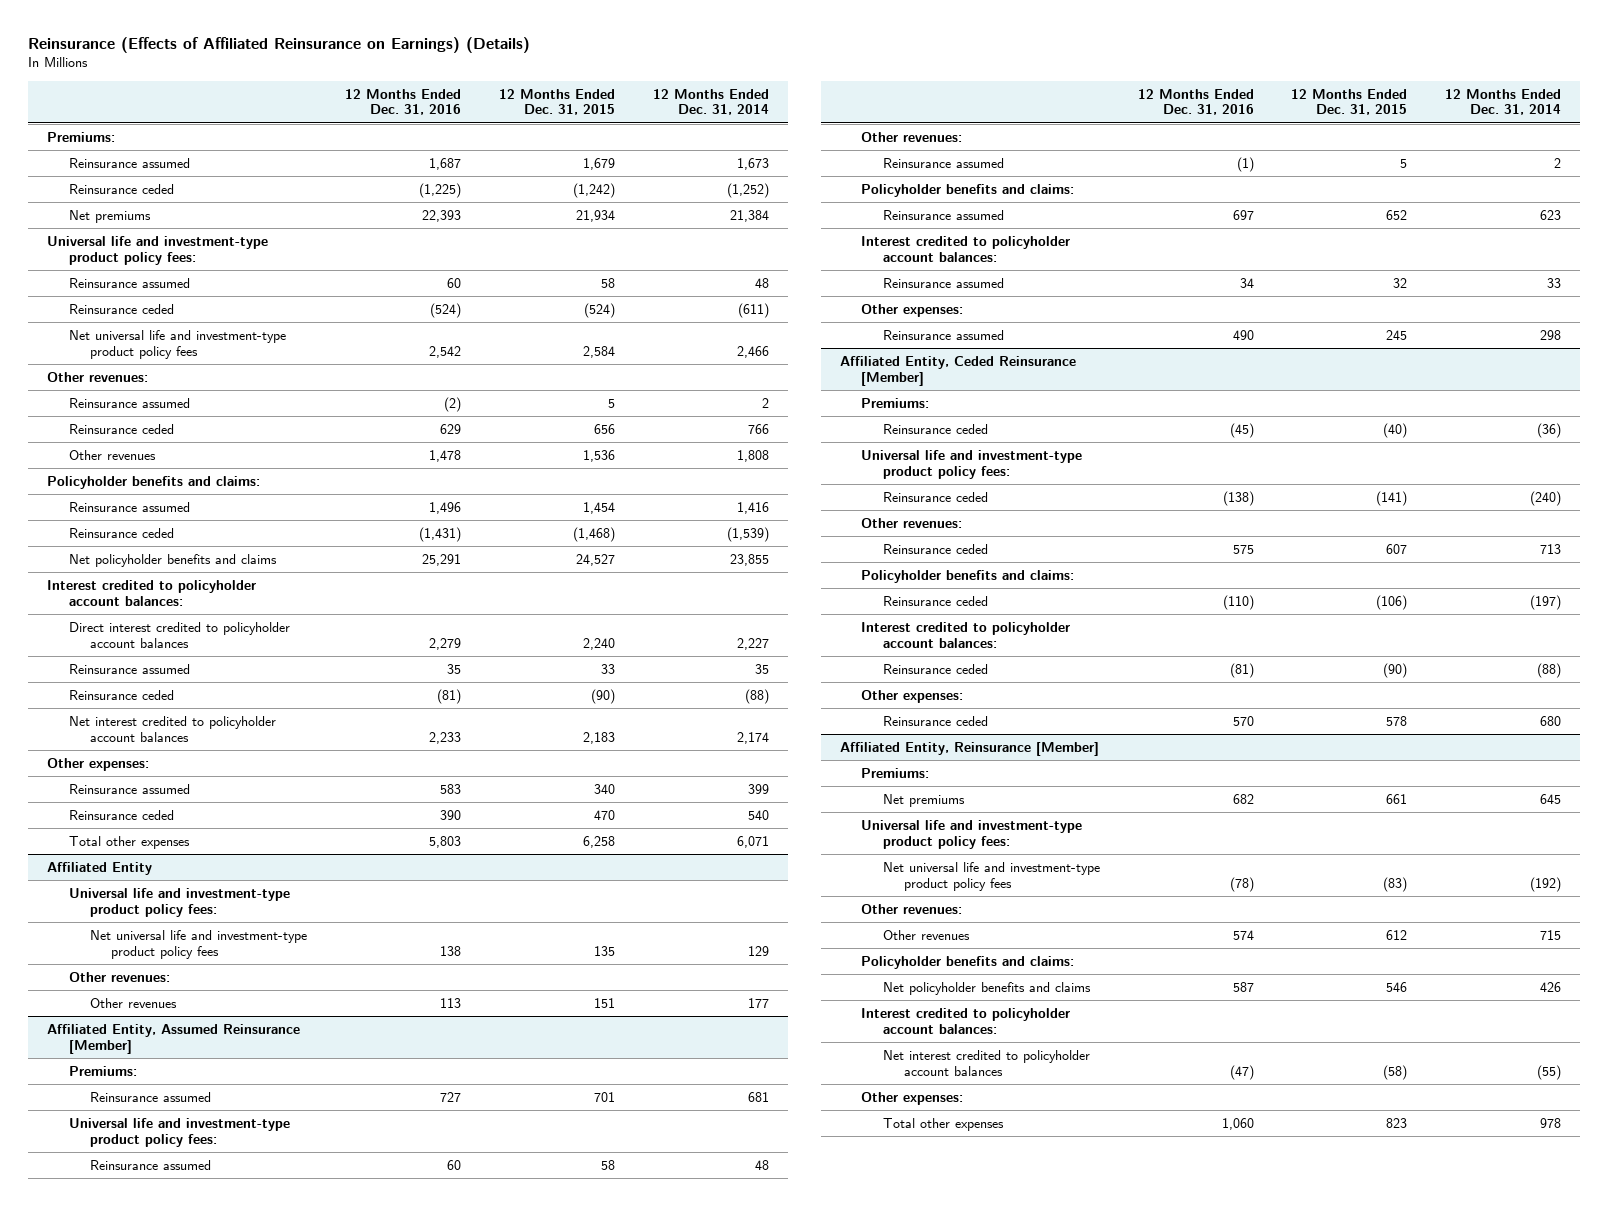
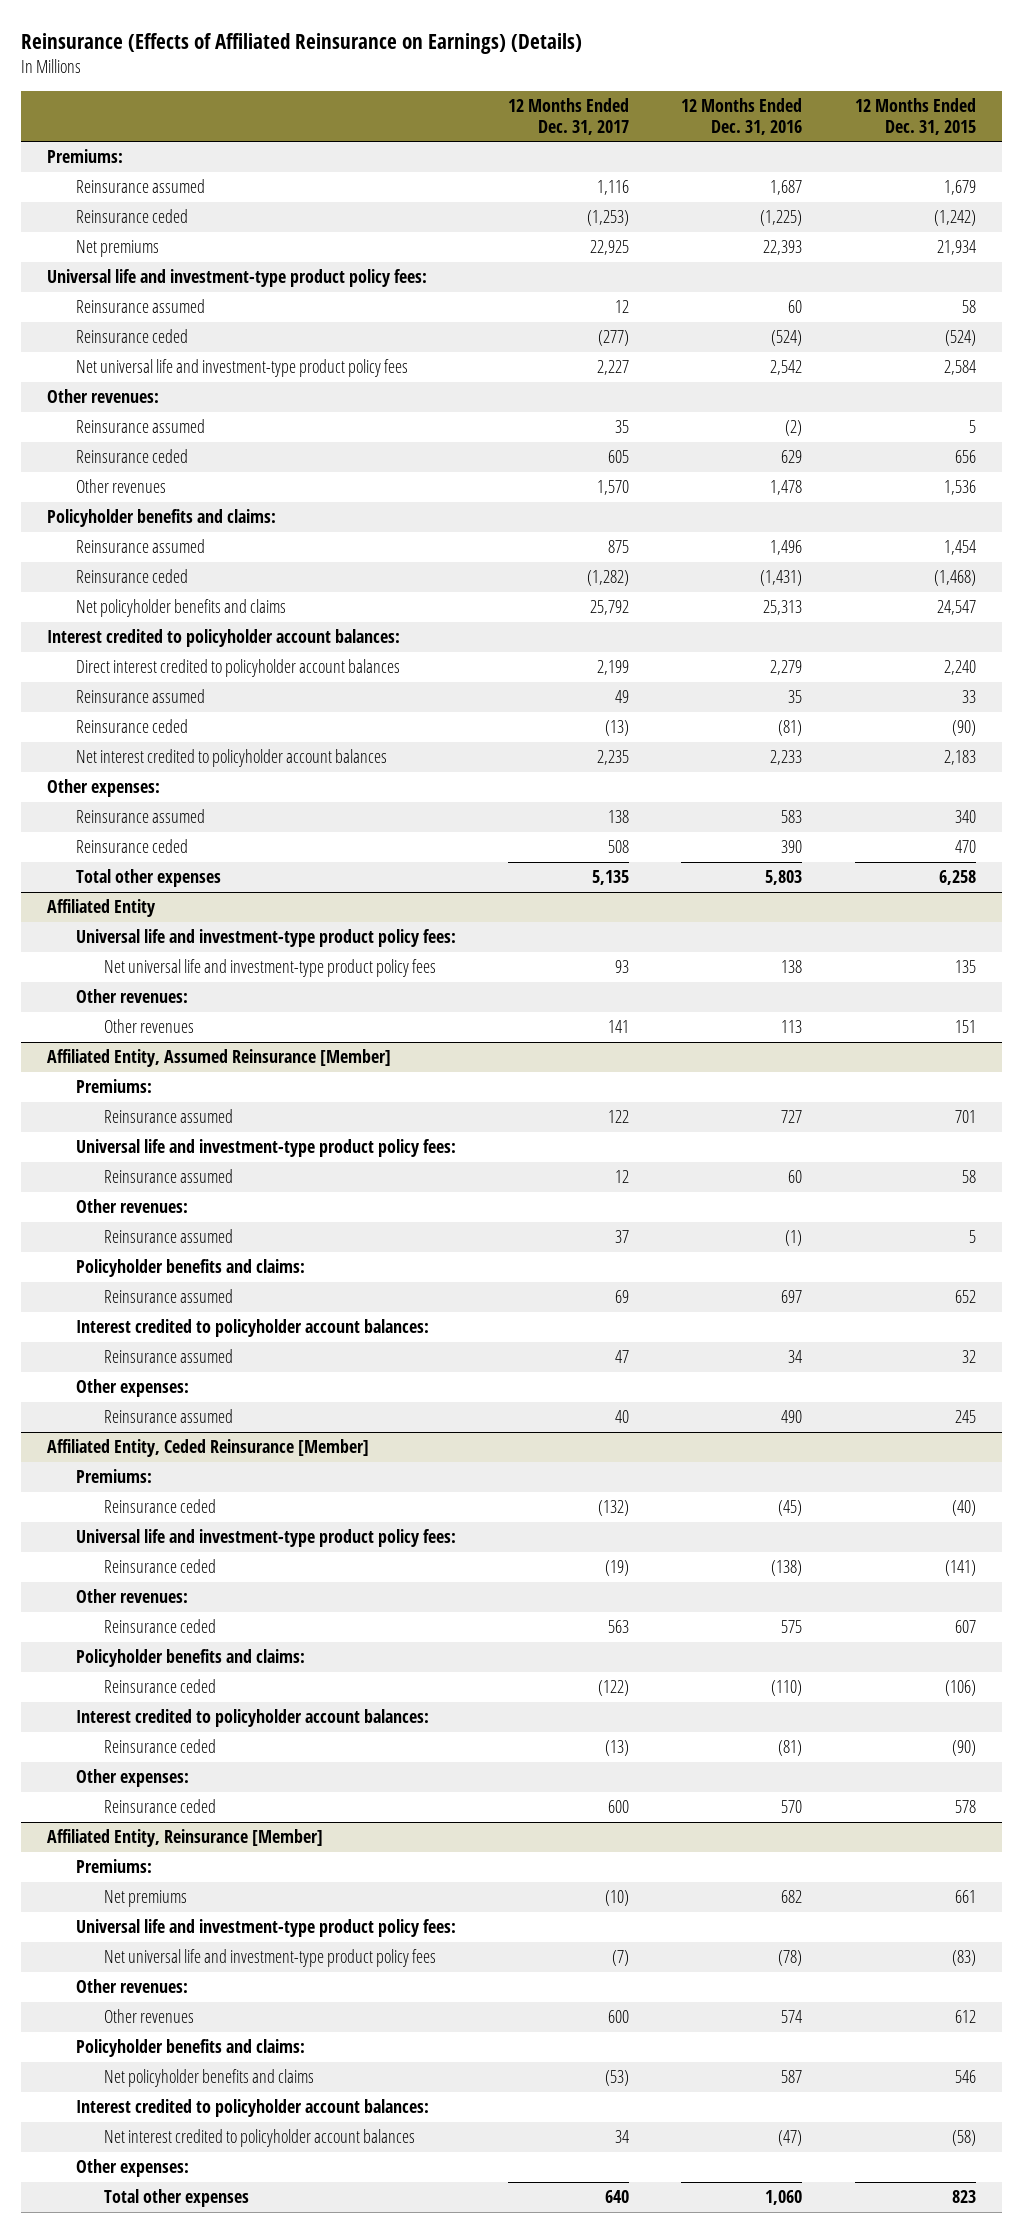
[652,88,769,116] 12 Months Ended Dec. 31, 2014 -> none
none -> [507,97,629,135] 12 Months Ended Dec. 31, 2017
[421,553,461,566] 25,291 -> [763,600,803,616] 25,313
[575,553,615,566] 24,527 -> [936,600,976,616] 24,547

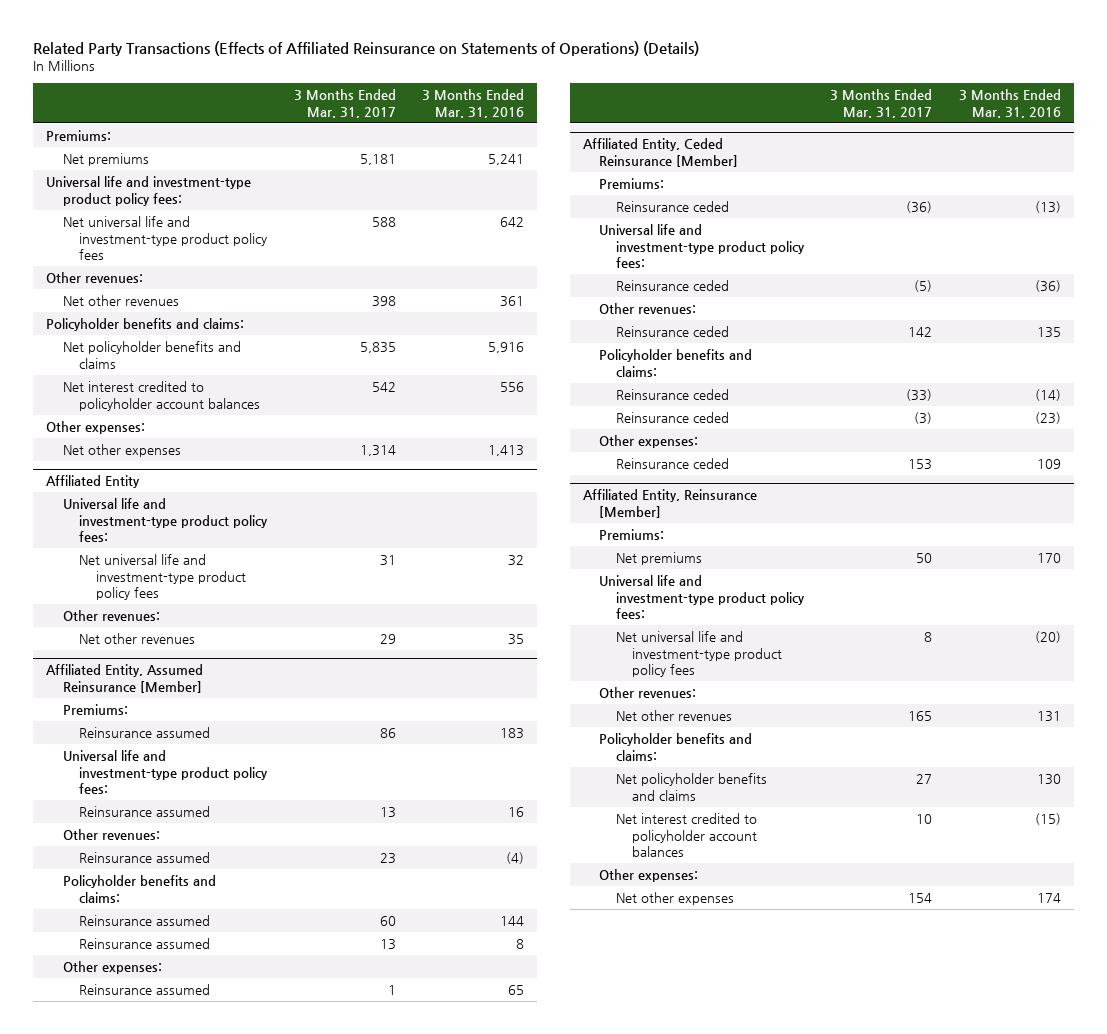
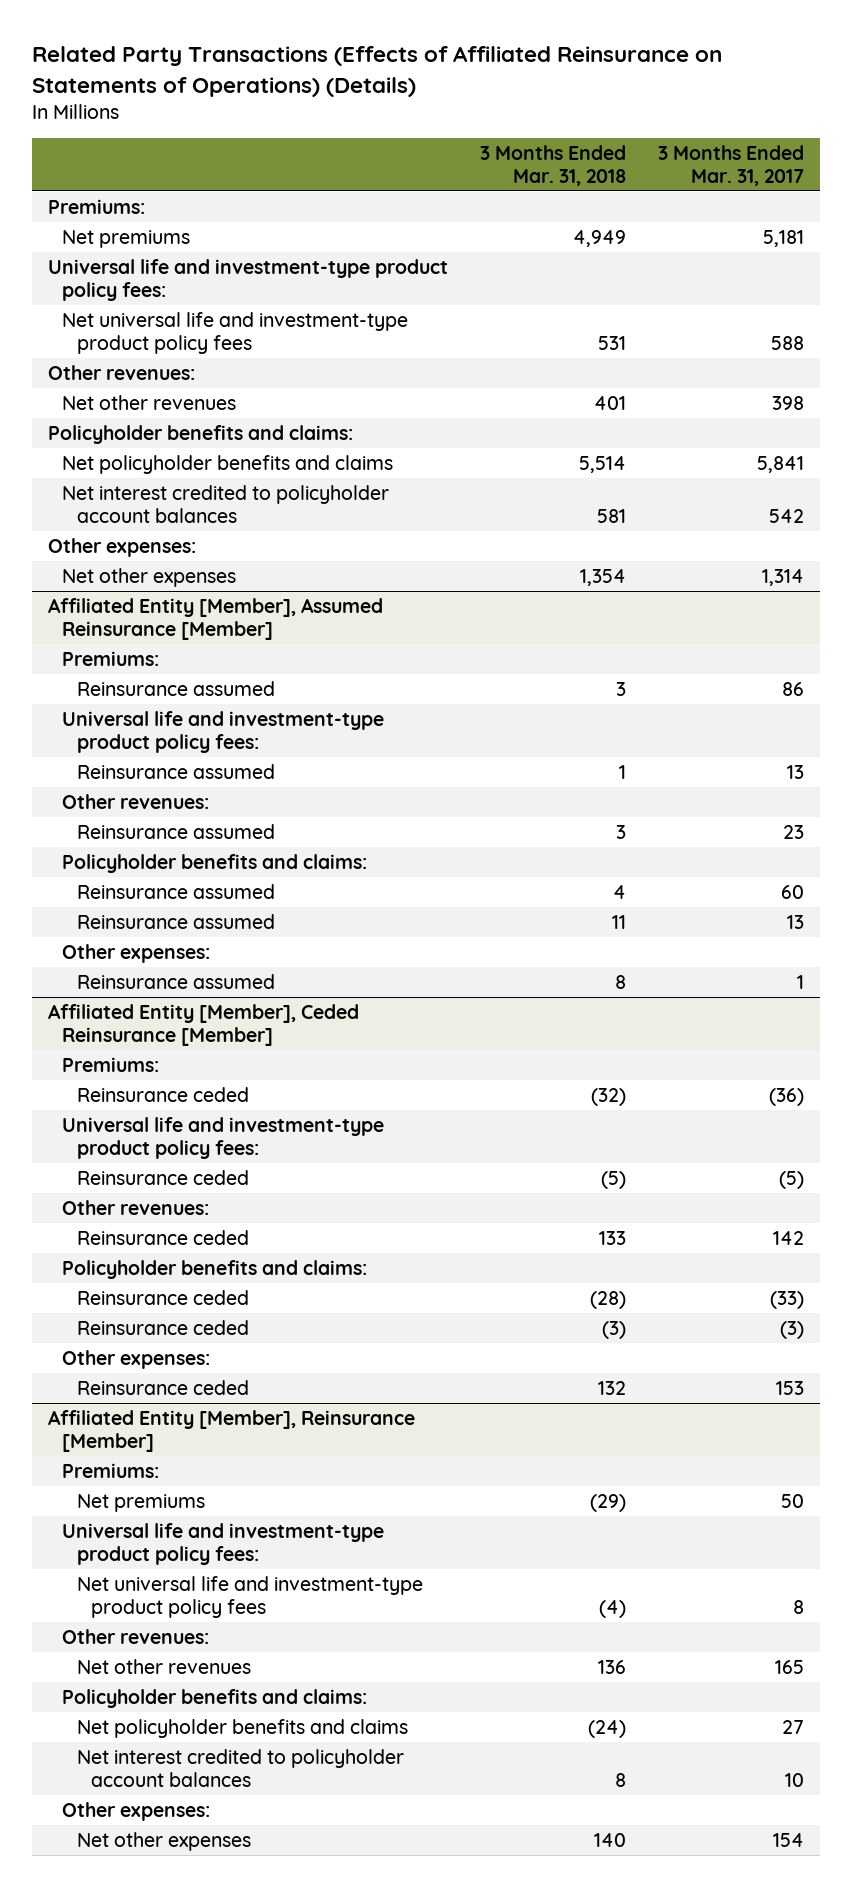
[422,89,525,118] 3 Months Ended Mar. 31, 2016 -> none
none -> [480,145,627,186] 3 Months Ended Mar. 31, 2018
[359,342,396,354] 5,835 -> [757,455,805,473] 5,841
[46,475,141,489] Affiliated Entity -> none
[62,498,269,543] Universal life and investment-type product policy fees: -> none
[79,554,246,601] Net universal life and investment-type product policy fees -> none
[62,610,160,622] Other revenues: -> none
[79,633,196,645] Net other revenues -> none
[46,664,204,693] Affiliated Entity, Assumed Reinsurance [Member] -> [48,597,384,640] Affiliated Entity [Member], Assumed Reinsurance [Member]
[582,138,739,167] Affiliated Entity, Ceded Reinsurance [Member] -> [48,1003,360,1046] Affiliated Entity [Member], Ceded Reinsurance [Member]
[582,489,757,518] Affiliated Entity, Reinsurance [Member] -> [48,1409,416,1452] Affiliated Entity [Member], Reinsurance [Member]

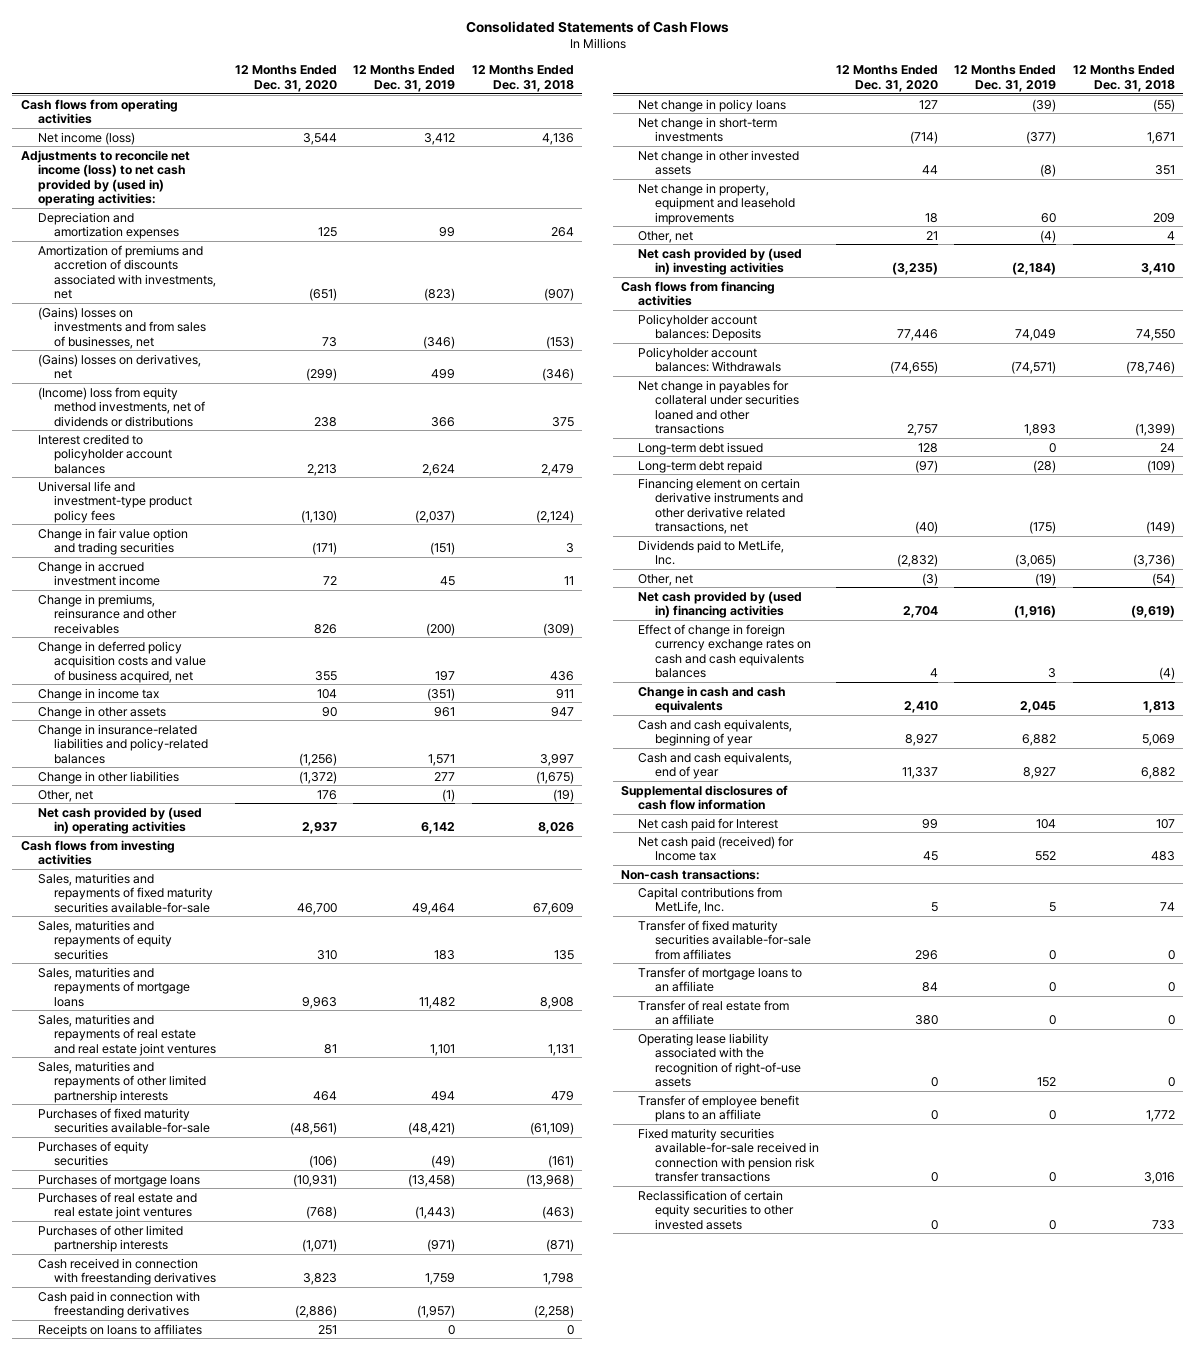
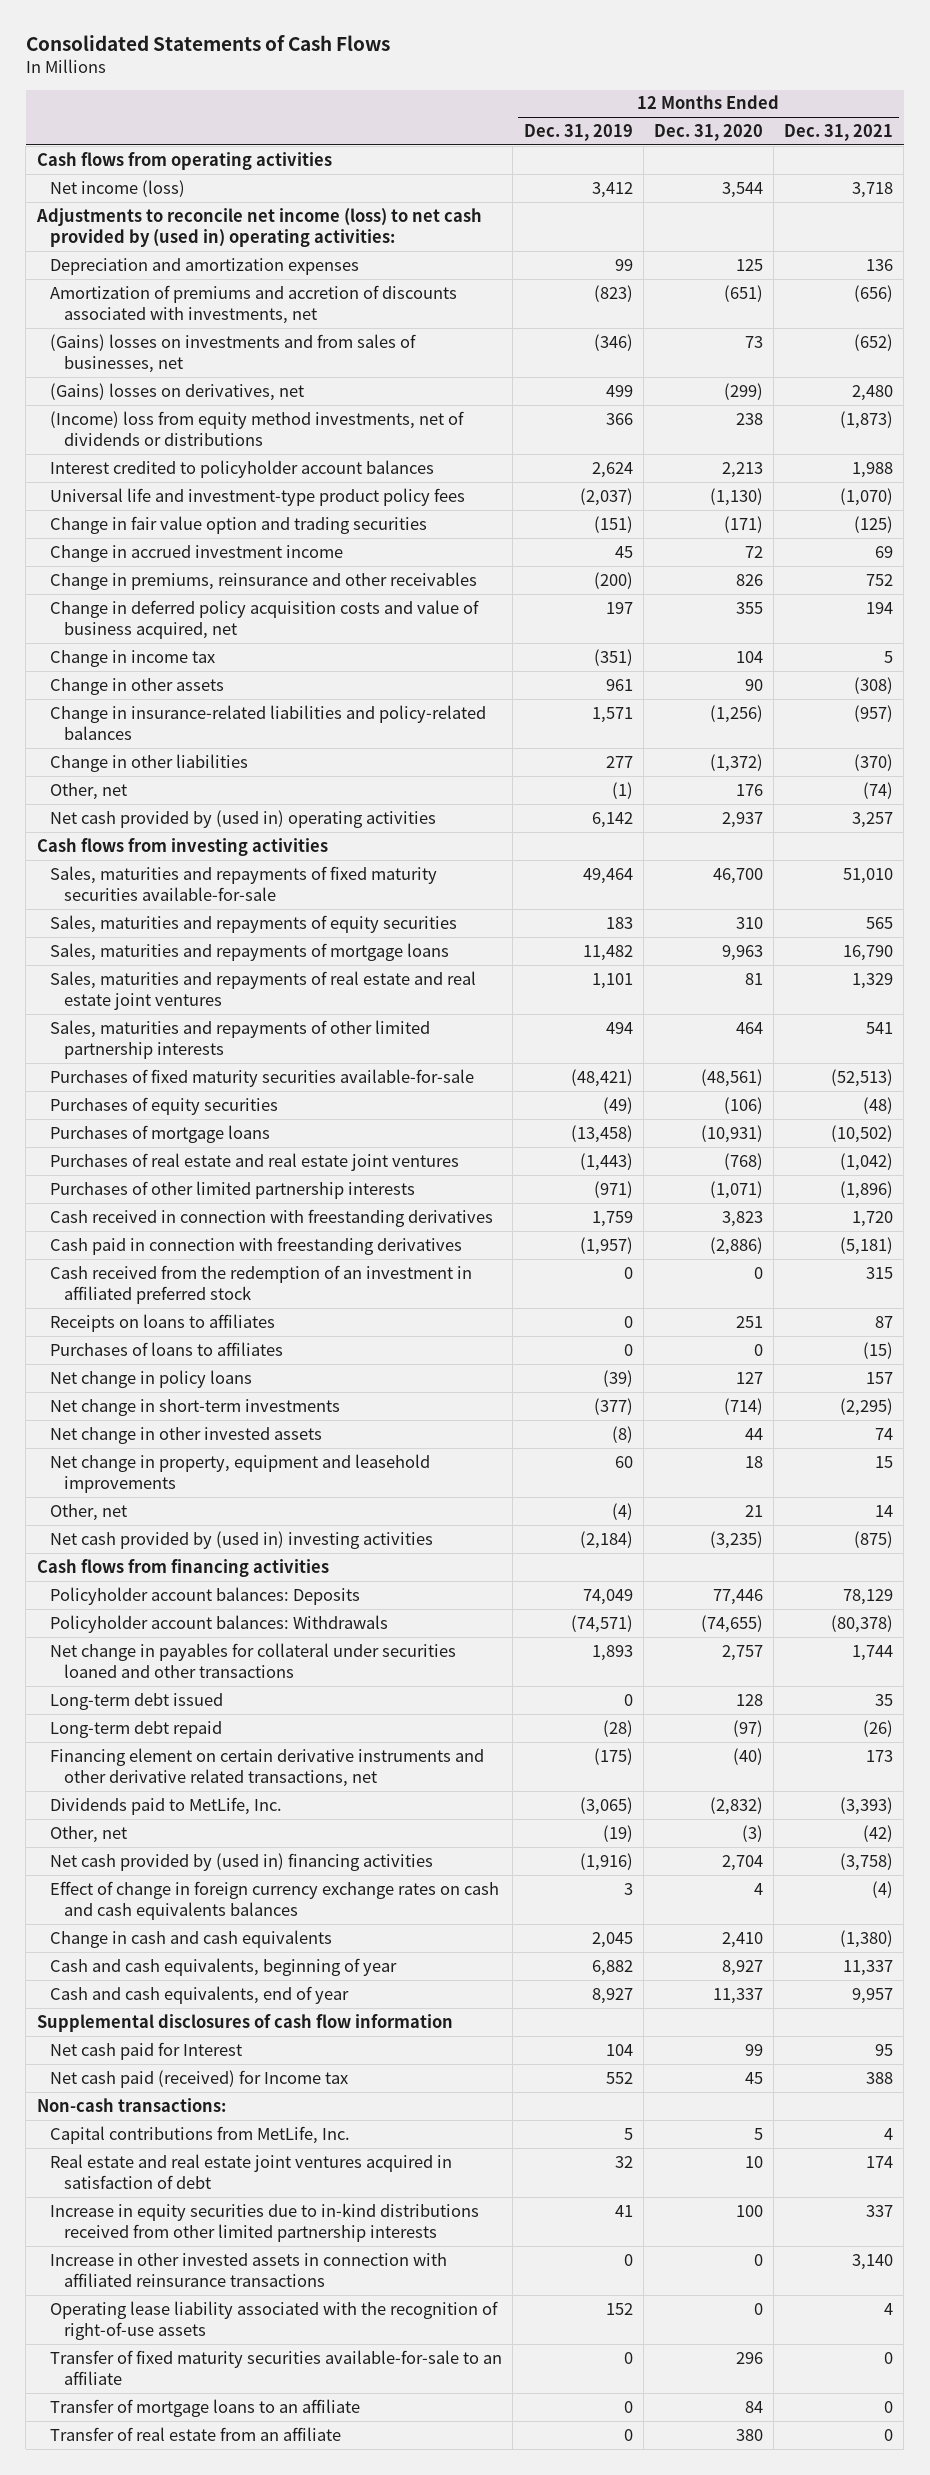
[471,65,574,92] 12 Months Ended Dec. 31, 2018 -> none
none -> [784,124,894,142] Dec. 31, 2021
none -> [50,1264,473,1304] Cash received from the redemption of an investment in affiliated preferred stock
none -> [50,1341,284,1356] Purchases of loans to affiliates
none -> [50,2153,453,2189] Real estate and real estate joint ventures acquired in satisfaction of debt
none -> [50,2202,480,2242] Increase in equity securities due to in-kind distributions received from other limited partnership interests
none -> [50,2252,448,2287] Increase in other invested assets in connection with affiliated reinsurance transactions
[638,1032,802,1088] Operating lease liability associated with the recognition of right-of-use assets -> [50,2300,499,2340] Operating lease liability associated with the recognition of right-of-use assets
[638,919,812,960] Transfer of fixed maturity securities available-for-sale from affiliates -> [50,2349,503,2385] Transfer of fixed maturity securities available-for-sale to an affiliate
[638,1094,800,1123] Transfer of employee benefit plans to an affiliate -> none
[638,1127,820,1183] Fixed maturity securities available-for-sale received in connection with pension risk transfer transactions -> none
[638,1189,795,1230] Reclassification of certain equity securities to other invested assets -> none

